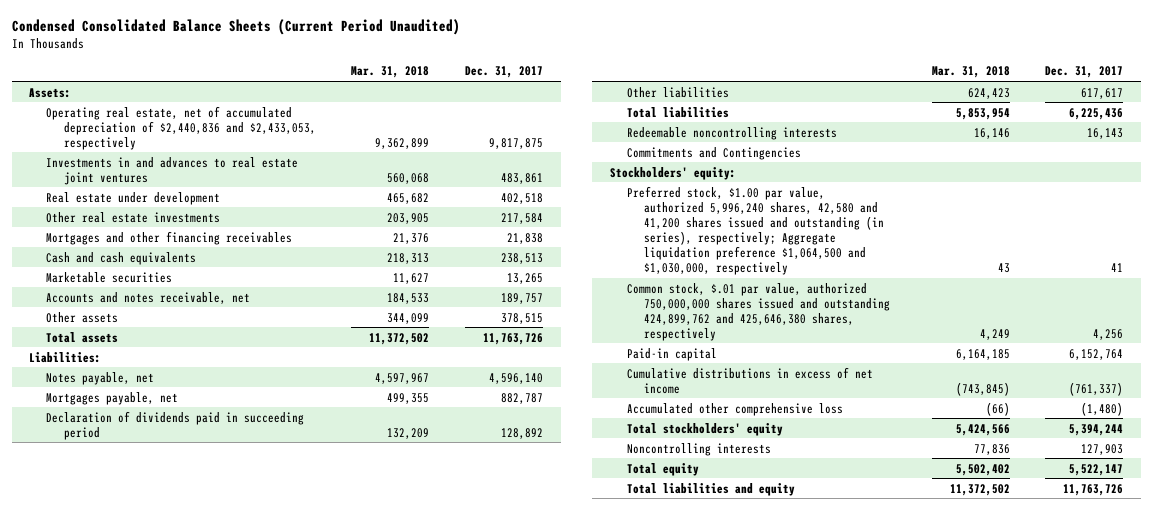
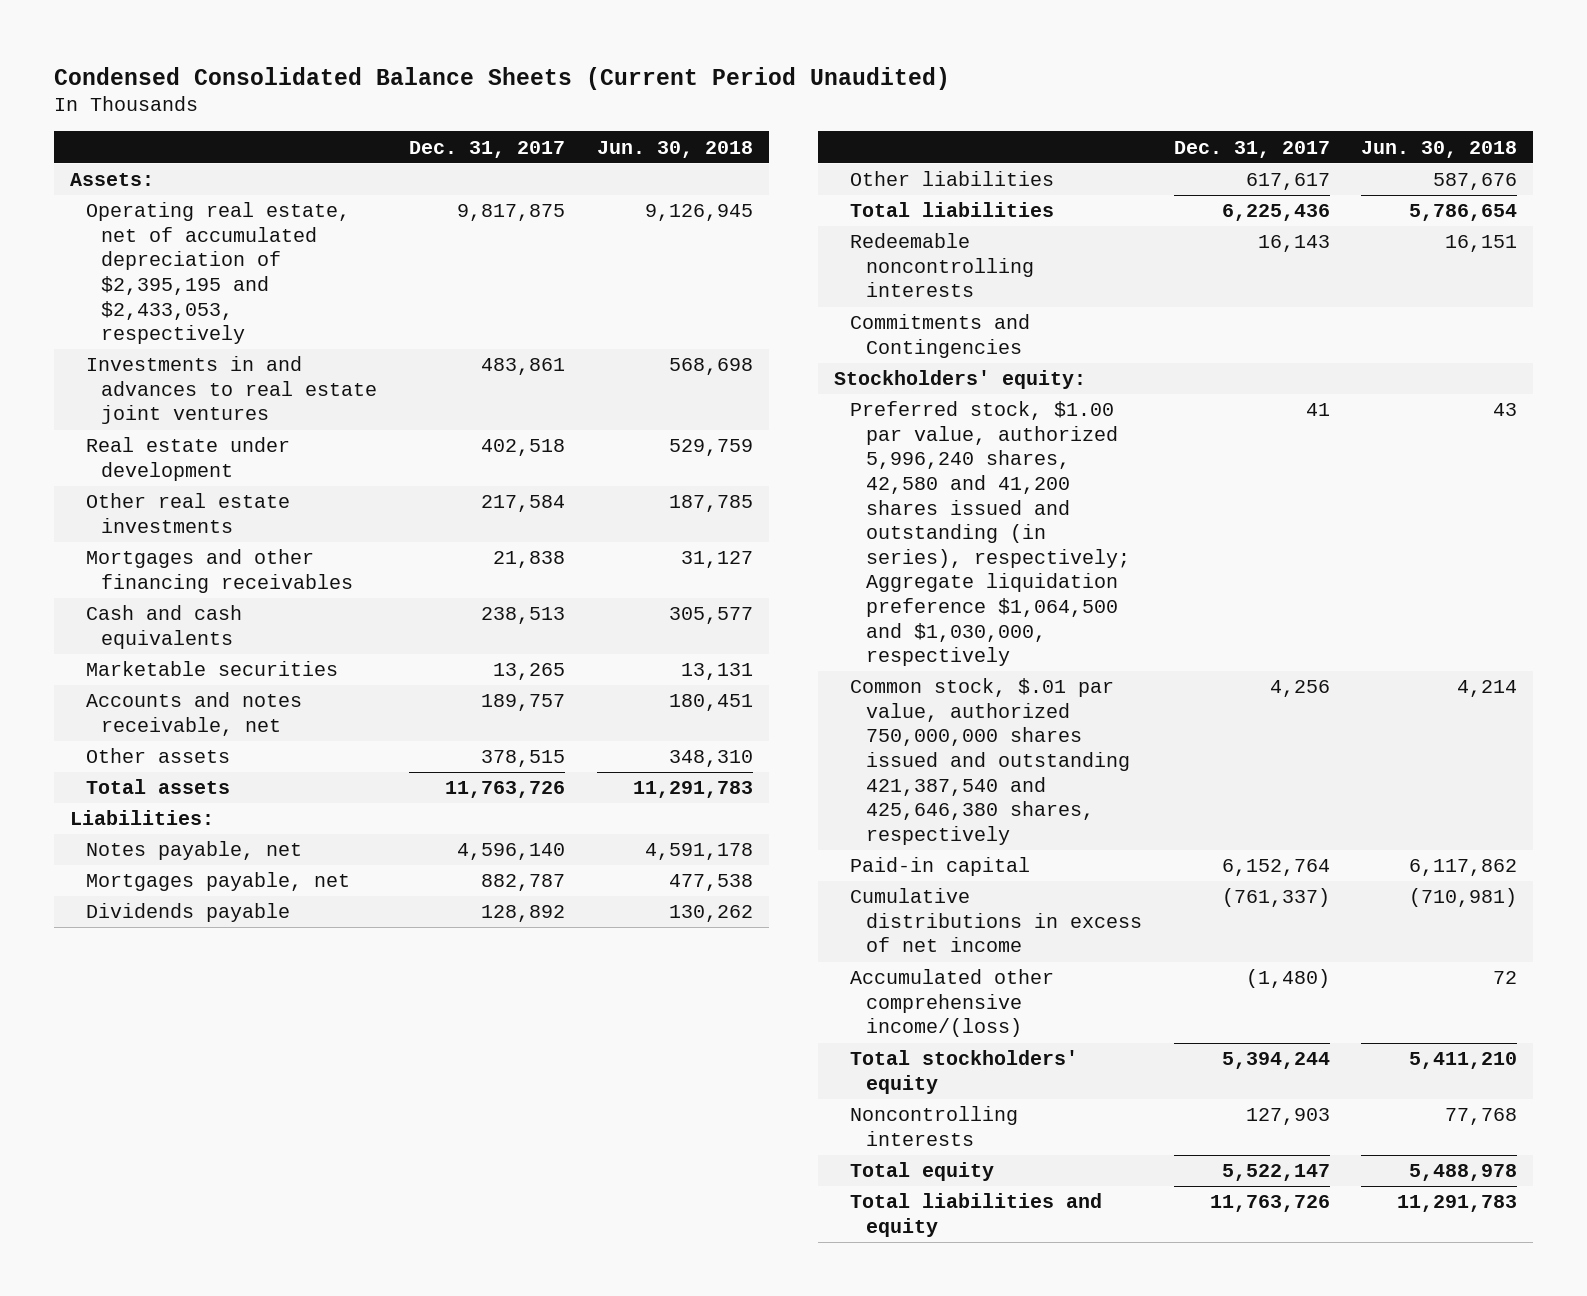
[351,66,430,79] Mar. 31, 2018 -> none
none -> [596,140,753,158] Jun. 30, 2018
[46,105,316,150] Operating real estate, net of accumulated depreciation of $2,440,836 and $2,433,053, respectively -> [85,202,350,345] Operating real estate, net of accumulated depreciation of $2,395,195 and $2,433,053, respectively
[46,410,305,440] Declaration of dividends paid in succeeding period -> [85,903,290,923] Dividends payable
[627,282,891,341] Common stock, $.01 par value, authorized 750,000,000 shares issued and outstanding 424,899,762 and 425,646,380 shares, respectively -> [849,678,1130,845] Common stock, $.01 par value, authorized 750,000,000 shares issued and outstanding 421,387,540 and 425,646,380 shares, respectively
[627,402,844,416] Accumulated other comprehensive loss -> [849,969,1054,1038] Accumulated other comprehensive income/(loss)

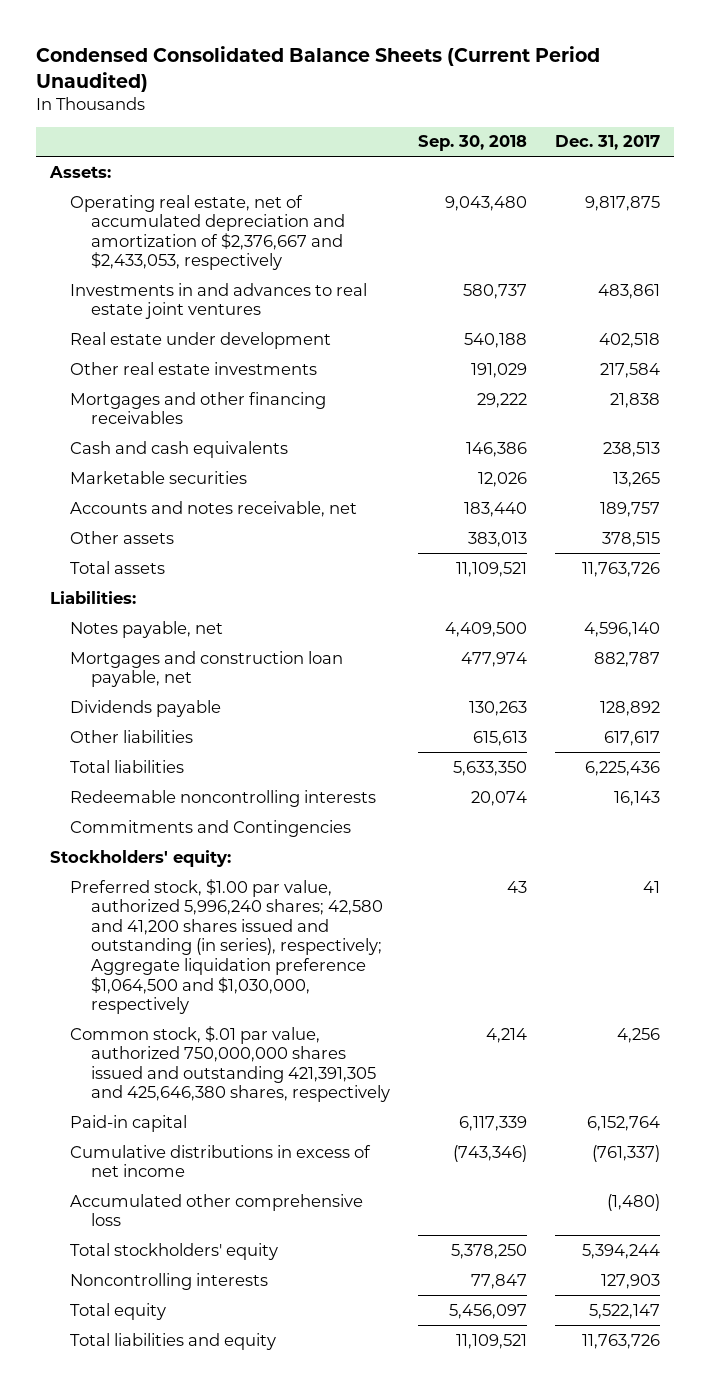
[596,140,753,158] Jun. 30, 2018 -> none
none -> [417,135,527,152] Sep. 30, 2018
[85,202,350,345] Operating real estate, net of accumulated depreciation of $2,395,195 and $2,433,053, respectively -> [70,194,346,271] Operating real estate, net of accumulated depreciation and amortization of $2,376,667 and $2,433,053, respectively
[85,872,350,892] Mortgages payable, net -> [70,650,344,688] Mortgages and construction loan payable, net
[849,401,1130,667] Preferred stock, $1.00 par value, authorized 5,996,240 shares, 42,580 and 41,200 shares issued and outstanding (in series), respectively; Aggregate liquidation preference $1,064,500 and $1,030,000, respectively -> [70,878,384,1015] Preferred stock, $1.00 par value, authorized 5,996,240 shares; 42,580 and 41,200 shares issued and outstanding (in series), respectively; Aggregate liquidation preference $1,064,500 and $1,030,000, respectively
[849,678,1130,845] Common stock, $.01 par value, authorized 750,000,000 shares issued and outstanding 421,387,540 and 425,646,380 shares, respectively -> [70,1025,391,1103] Common stock, $.01 par value, authorized 750,000,000 shares issued and outstanding 421,391,305 and 425,646,380 shares, respectively
[849,969,1054,1038] Accumulated other comprehensive income/(loss) -> [70,1193,364,1227] Accumulated other comprehensive loss

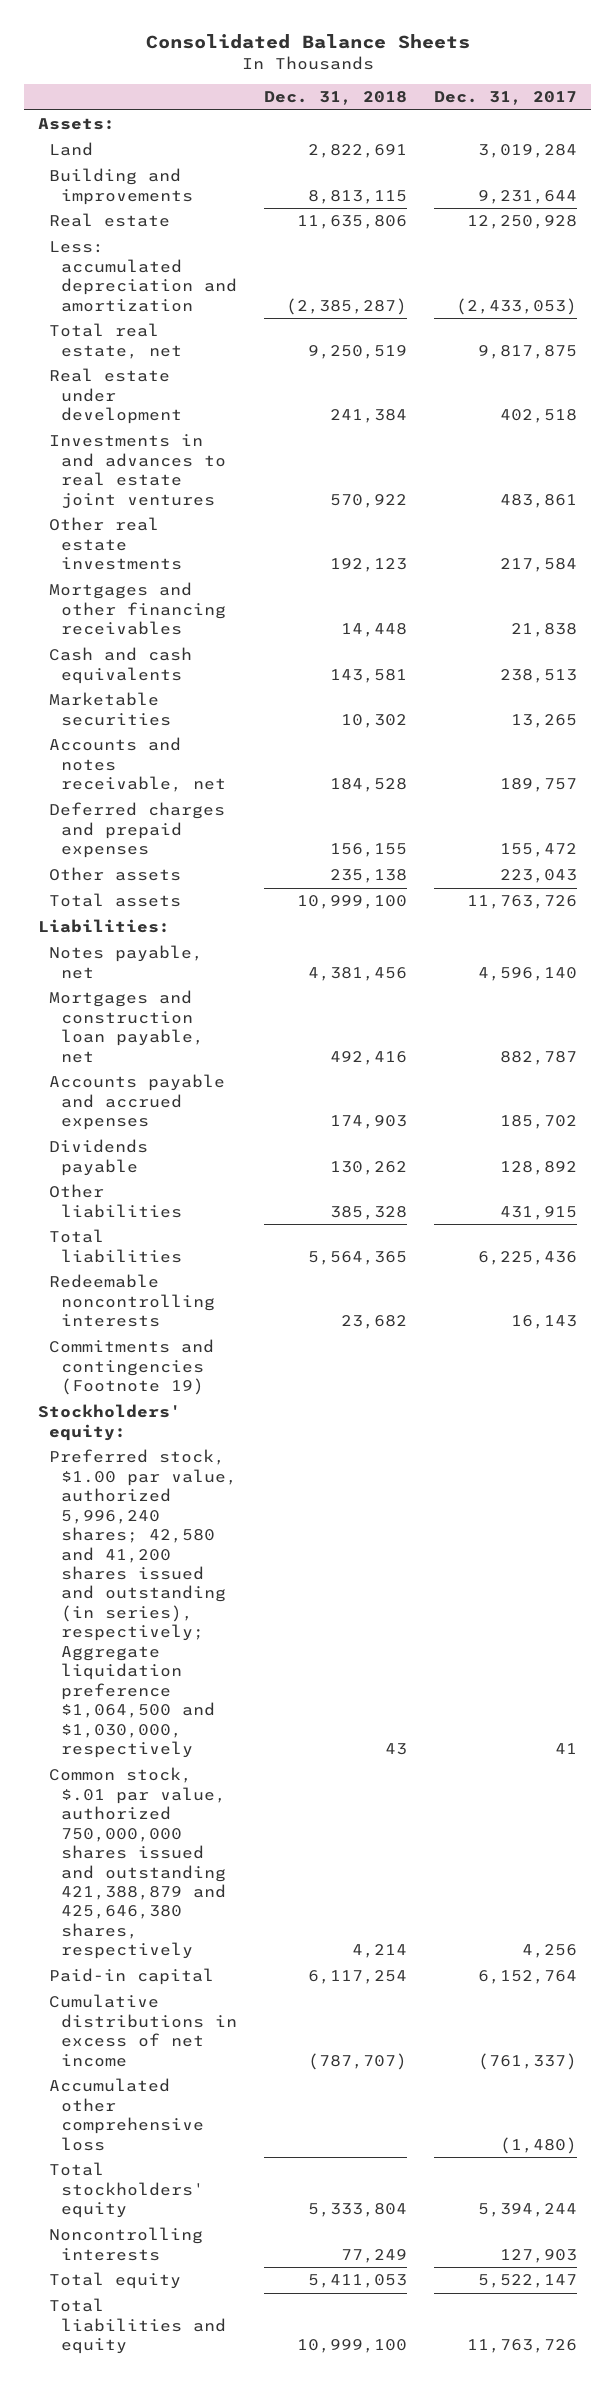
[36,45,601,92] Condensed Consolidated Balance Sheets (Current Period Unaudited) -> [145,33,470,49] Consolidated Balance Sheets
[417,135,527,152] Sep. 30, 2018 -> none
none -> [264,91,408,106] Dec. 31, 2018
none -> [49,142,94,157] Land
none -> [49,168,194,205] Building and improvements
none -> [49,213,171,228] Real estate
none -> [49,241,238,312] Less: accumulated depreciation and amortization
[70,194,346,271] Operating real estate, net of accumulated depreciation and amortization of $2,376,667 and $2,433,053, respectively -> [49,323,183,359] Total real estate, net
[70,282,368,320] Investments in and advances to real estate joint ventures -> [49,434,227,509] Investments in and advances to real estate joint ventures
none -> [49,802,226,859] Deferred charges and prepaid expenses
[601,531,660,547] 378,515 -> [500,869,578,884] 223,043
none -> [49,1074,226,1131] Accounts payable and accrued expenses
[603,730,660,746] 617,617 -> [500,1205,578,1220] 431,915
[70,819,352,837] Commitments and Contingencies -> [49,1339,215,1396] Commitments and contingencies (Footnote 19)
[70,1025,391,1103] Common stock, $.01 par value, authorized 750,000,000 shares issued and outstanding 421,391,305 and 425,646,380 shares, respectively -> [49,1767,227,1960] Common stock, $.01 par value, authorized 750,000,000 shares issued and outstanding 421,388,879 and 425,646,380 shares, respectively

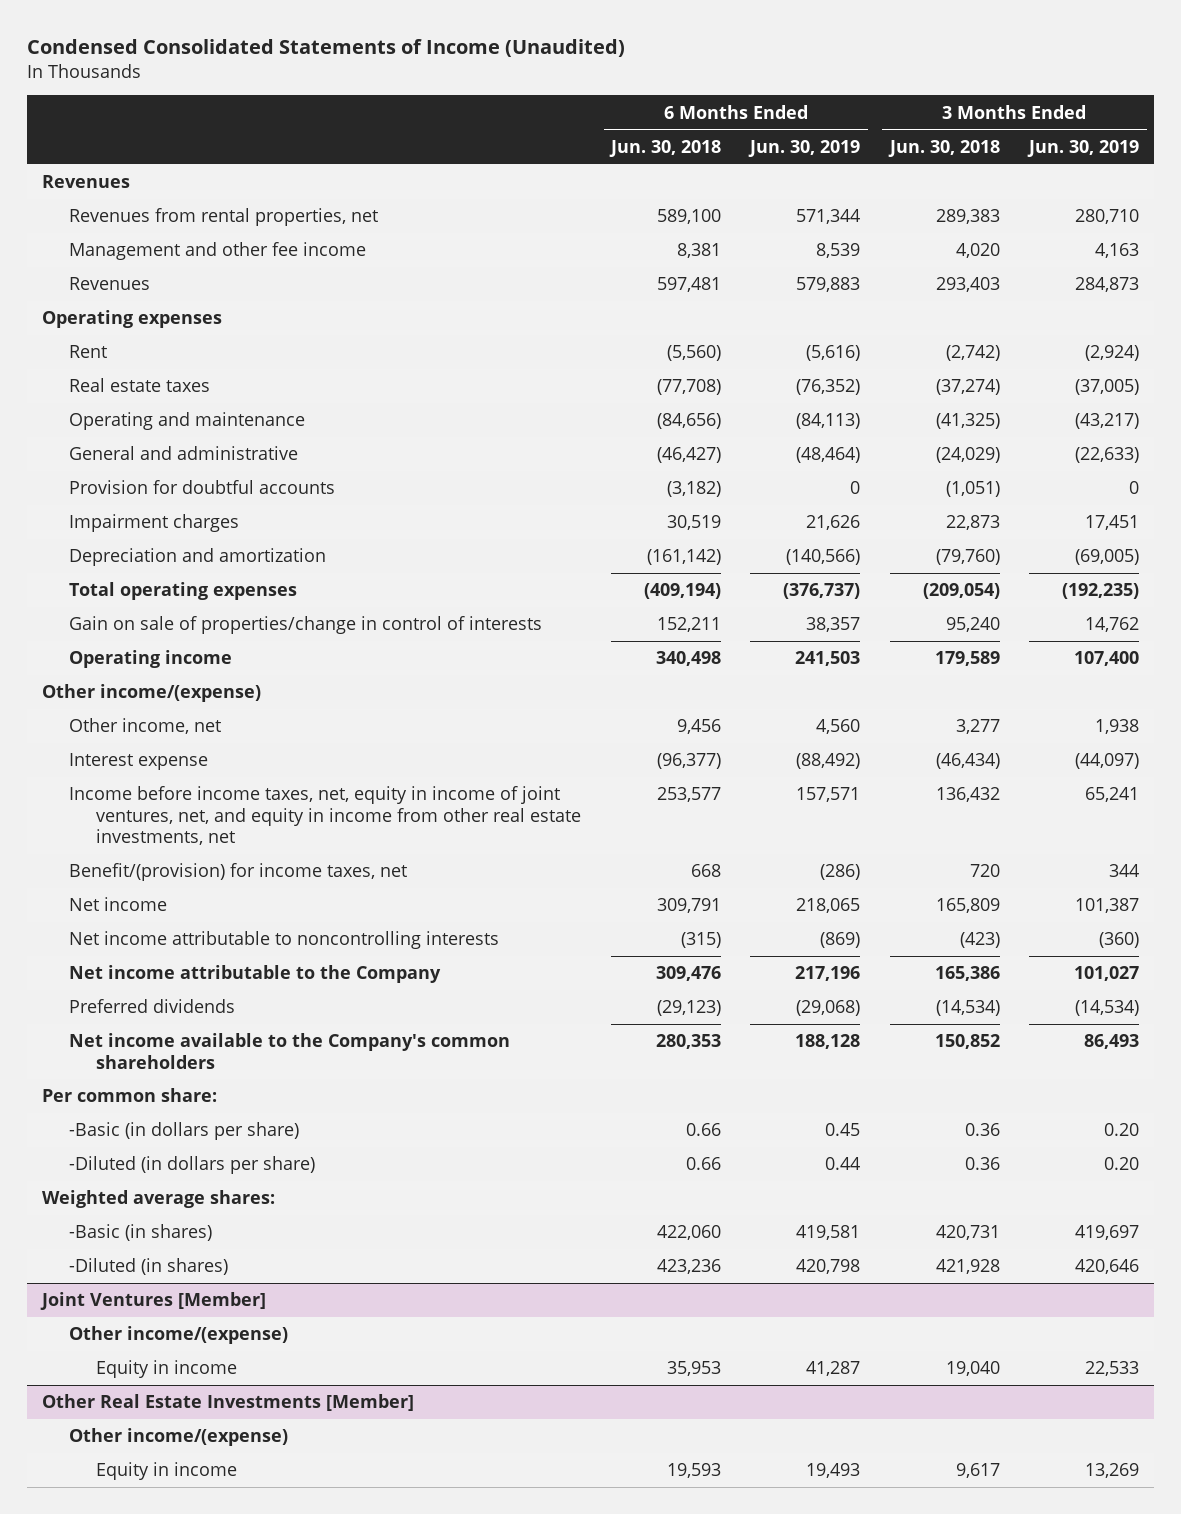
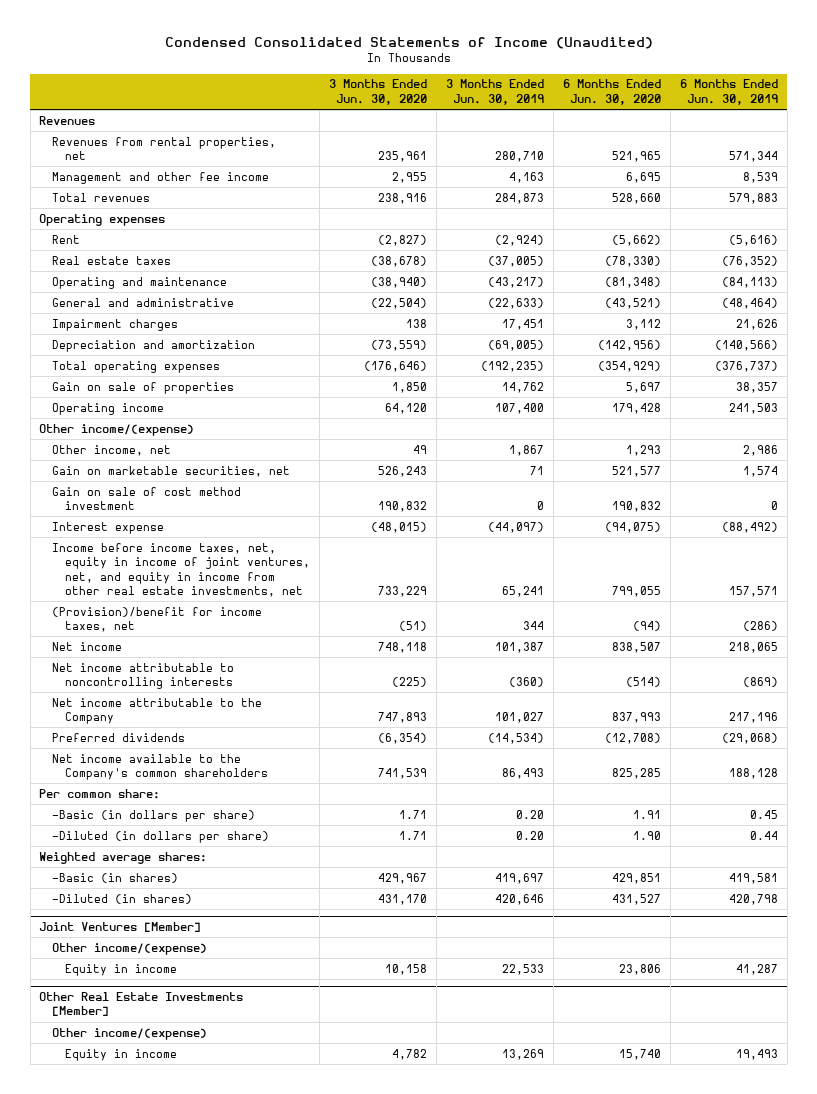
[608,139,721,157] Jun. 30, 2018 -> none
[887,139,1000,157] Jun. 30, 2018 -> none
none -> [329,79,428,105] 3 Months Ended Jun. 30, 2020
none -> [563,79,662,105] 6 Months Ended Jun. 30, 2020
[69,277,151,291] Revenues -> [52,192,151,202] Total revenues
[69,480,336,495] Provision for doubtful accounts -> none
[69,616,543,635] Gain on sale of properties/change in control of interests -> [52,381,235,394] Gain on sale of properties
[816,719,861,735] 4,560 -> [742,444,778,456] 2,986
[1095,719,1140,735] 1,938 -> [509,444,545,456] 1,867
none -> [52,465,291,477] Gain on marketable securities, net
none -> [52,486,242,511] Gain on sale of cost method investment
[69,863,408,882] Benefit/(provision) for income taxes, net -> [52,606,263,633] (Provision)/benefit for income taxes, net

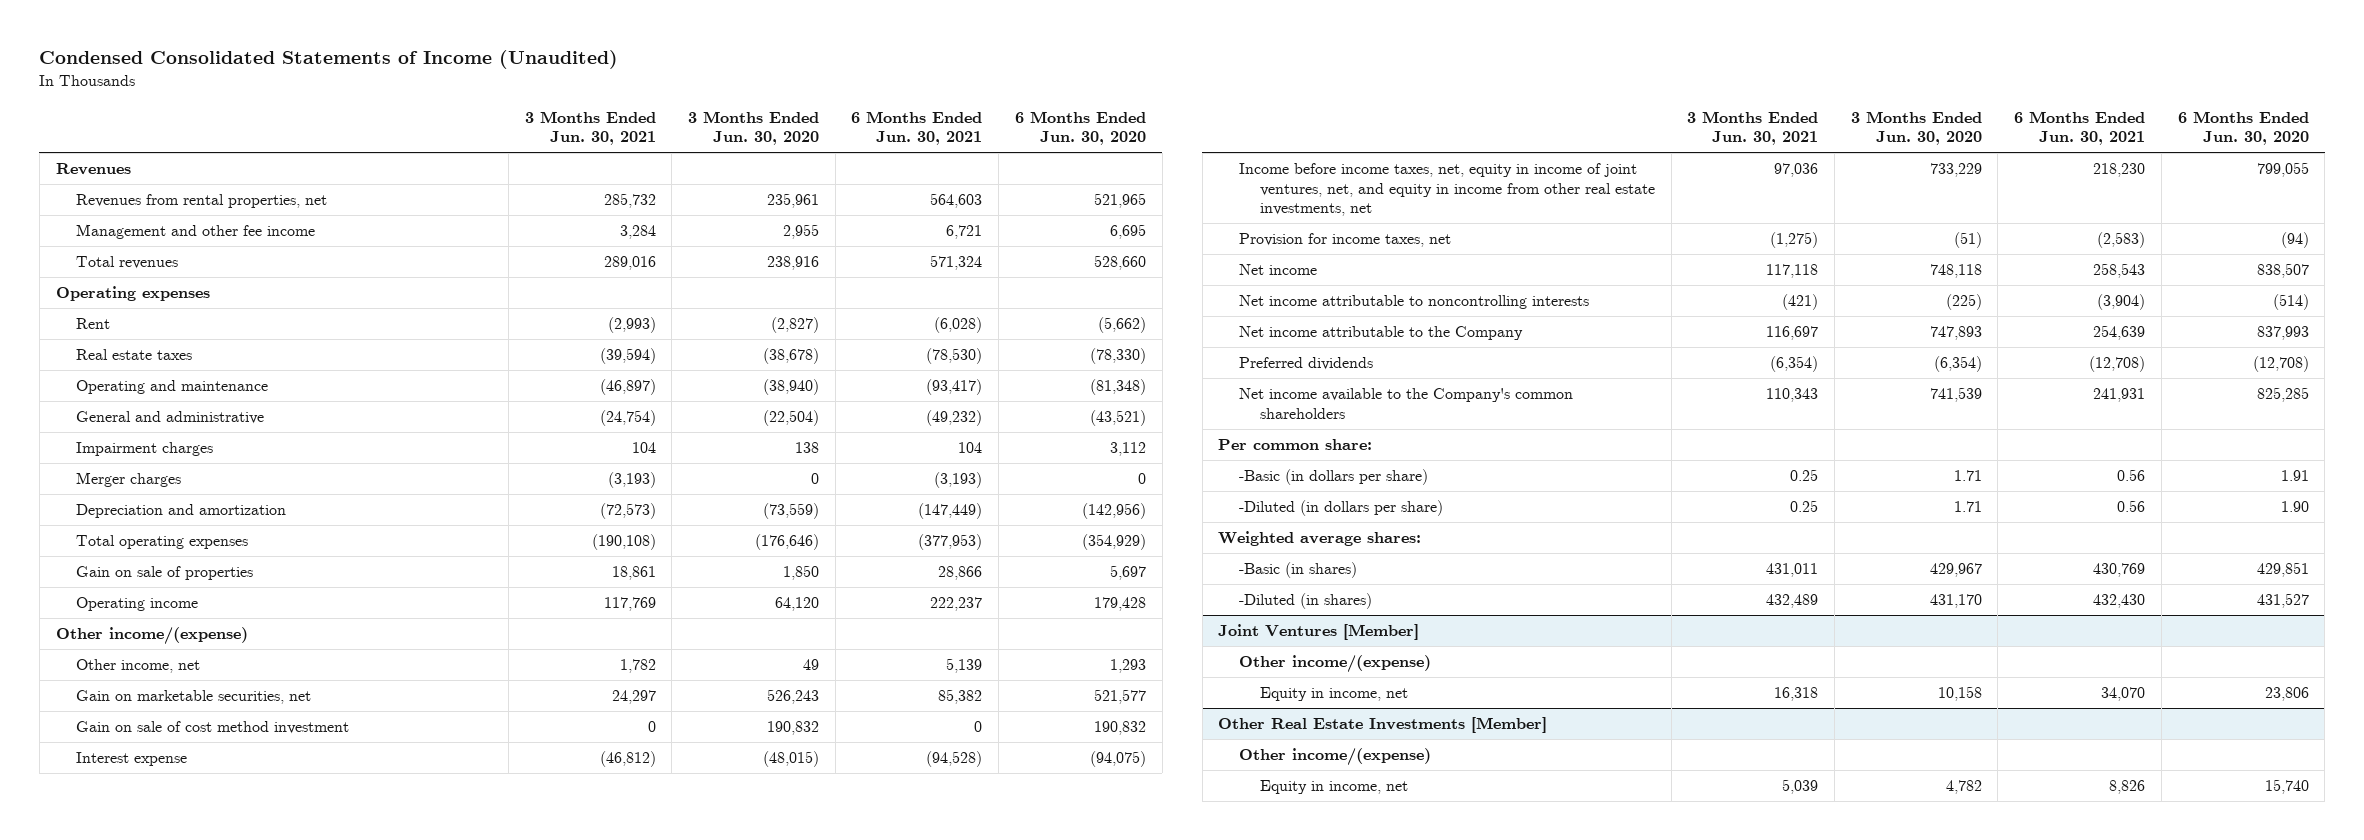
[446,79,545,105] 3 Months Ended Jun. 30, 2019 -> none
[679,79,778,105] 6 Months Ended Jun. 30, 2019 -> none
none -> [524,110,656,146] 3 Months Ended Jun. 30, 2021
none -> [851,110,983,146] 6 Months Ended Jun. 30, 2021
none -> [76,472,182,488] Merger charges
[52,606,263,633] (Provision)/benefit for income taxes, net -> [1239,233,1452,248] Provision for income taxes, net
[65,963,178,976] Equity in income -> [1259,687,1408,702] Equity in income, net
[65,1048,178,1061] Equity in income -> [1259,780,1408,795] Equity in income, net

